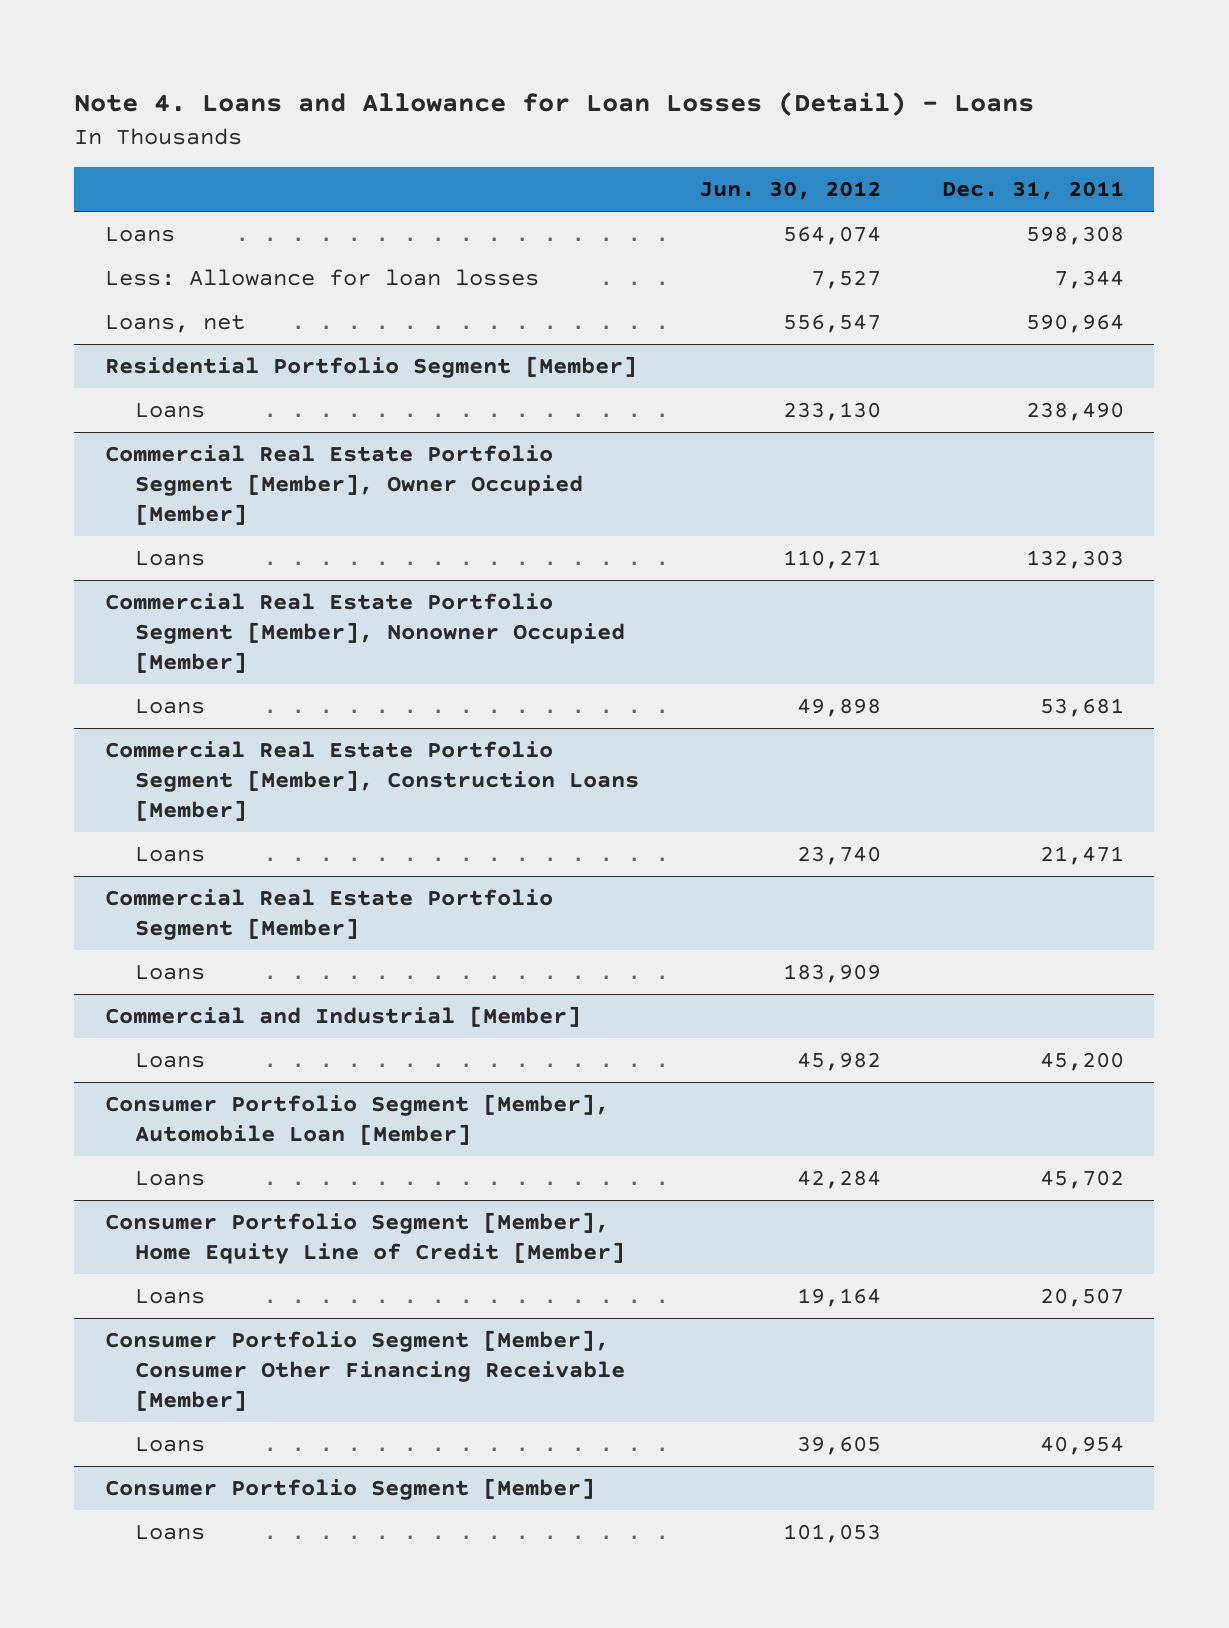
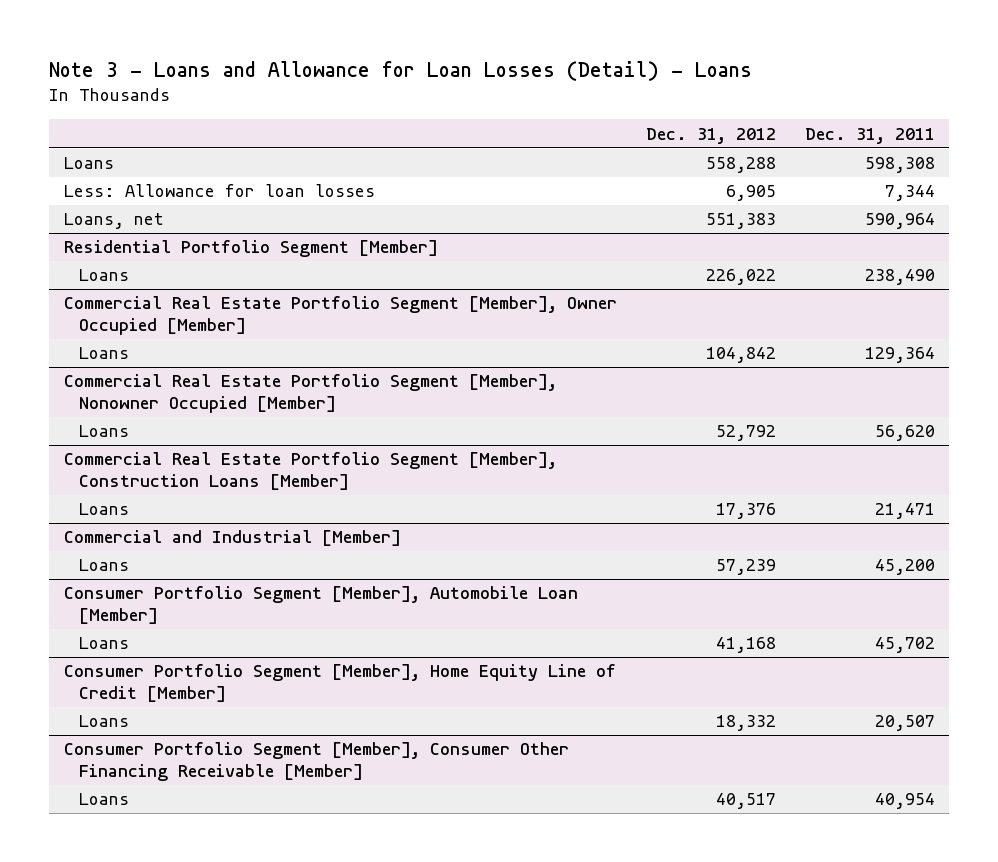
[74,92,1035,117] Note 4. Loans and Allowance for Loan Losses (Detail) - Loans -> [49,61,753,82] Note 3 - Loans and Allowance for Loan Losses (Detail) - Loans
[699,181,882,201] Jun. 30, 2012 -> none
none -> [645,127,776,144] Dec. 31, 2012
[1025,549,1124,569] 132,303 -> [864,347,935,364] 129,364
[1039,697,1124,717] 53,681 -> [874,425,935,442] 56,620
[104,888,553,940] Commercial Real Estate Portfolio Segment [Member] -> none
[134,963,205,980] Loans -> none
[104,1477,595,1500] Consumer Portfolio Segment [Member] -> none
[134,1523,205,1540] Loans -> none

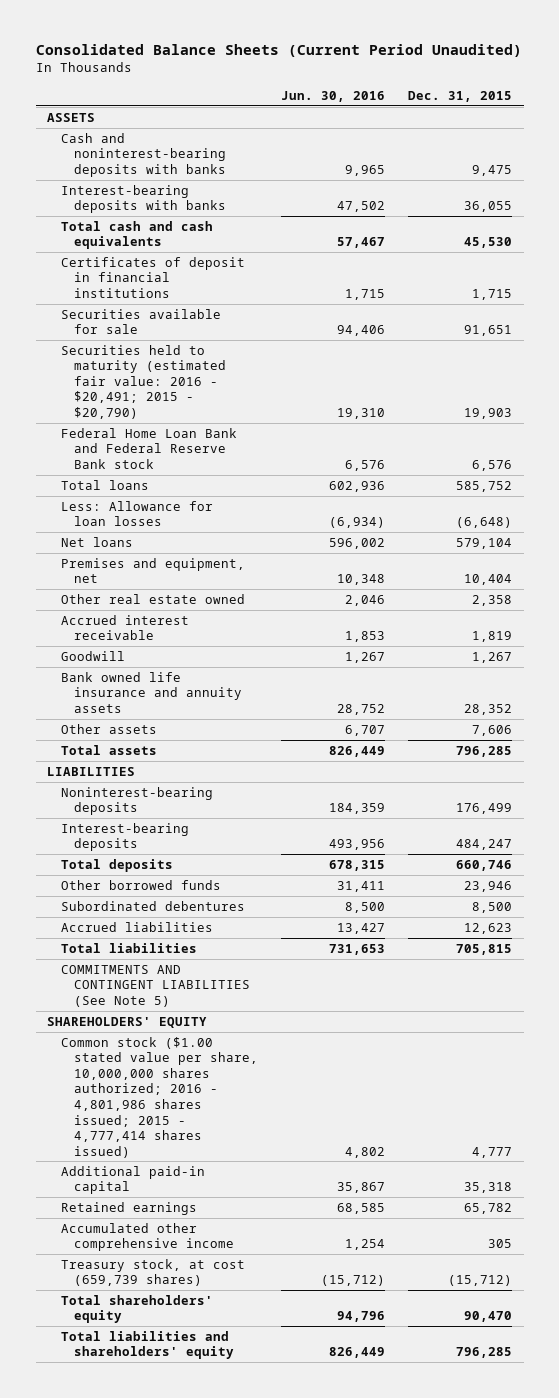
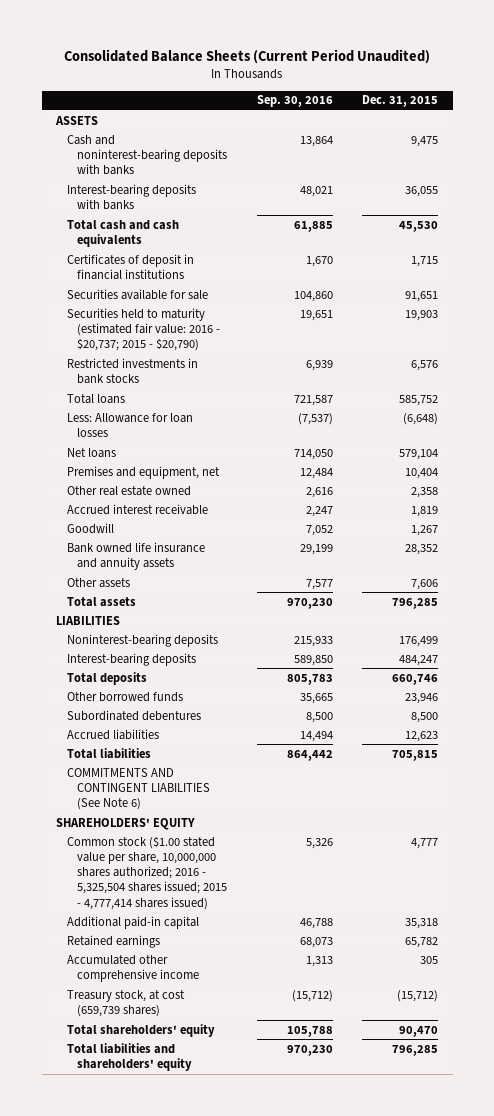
[280,90,385,102] Jun. 30, 2016 -> none
none -> [256,95,333,108] Sep. 30, 2016
[60,344,226,419] Securities held to maturity (estimated fair value: 2016 - $20,491; 2015 - $20,790) -> [66,307,221,352] Securities held to maturity (estimated fair value: 2016 - $20,737; 2015 - $20,790)
[60,427,237,469] Federal Home Loan Bank and Federal Reserve Bank stock -> [66,357,198,385] Restricted investments in bank stocks
[60,964,250,1007] COMMITMENTS AND CONTINGENT LIABILITIES (See Note 5) -> [66,767,211,811] COMMITMENTS AND CONTINGENT LIABILITIES (See Note 6)
[60,1036,258,1158] Common stock ($1.00 stated value per share, 10,000,000 shares authorized; 2016 - 4,801,986 shares issued; 2015 - 4,777,414 shares issued) -> [66,835,228,910] Common stock ($1.00 stated value per share, 10,000,000 shares authorized; 2016 - 5,325,504 shares issued; 2015 - 4,777,414 shares issued)

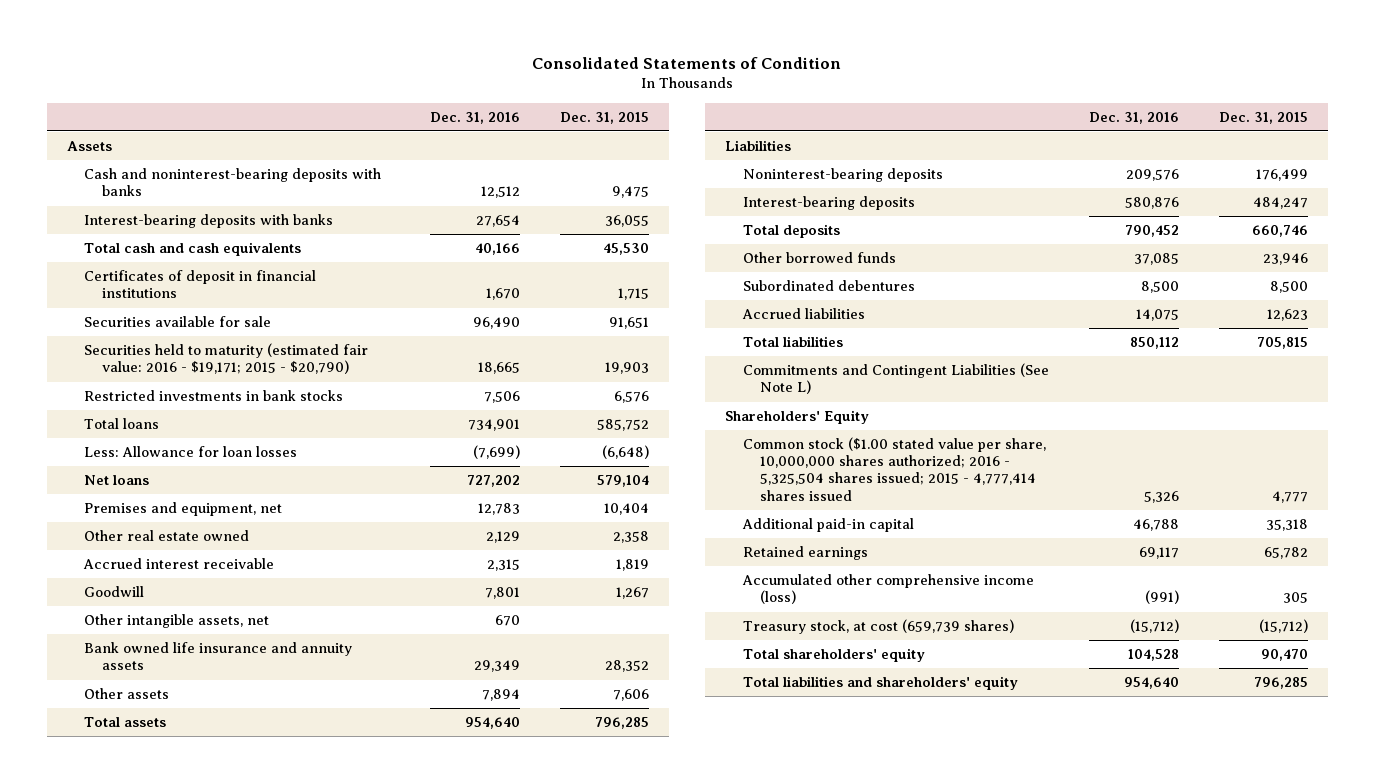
[64,49,431,65] Consolidated Balance Sheets (Current Period Unaudited) -> [532,56,842,69] Consolidated Statements of Condition
[256,95,333,108] Sep. 30, 2016 -> none
none -> [430,111,521,124] Dec. 31, 2016
[55,115,99,125] ASSETS -> [66,141,112,152] Assets
[66,307,221,352] Securities held to maturity (estimated fair value: 2016 - $20,737; 2015 - $20,790) -> [84,343,369,375] Securities held to maturity (estimated fair value: 2016 - $19,171; 2015 - $20,790)
none -> [84,614,270,629] Other intangible assets, net
[56,615,121,625] LIABILITIES -> [725,140,792,152] Liabilities
[66,767,211,811] COMMITMENTS AND CONTINGENT LIABILITIES (See Note 6) -> [742,363,1049,395] Commitments and Contingent Liabilities (See Note L)
[56,817,196,830] SHAREHOLDERS' EQUITY -> [725,410,870,425] Shareholders' Equity
[66,835,228,910] Common stock ($1.00 stated value per share, 10,000,000 shares authorized; 2016 - 5,325,504 shares issued; 2015 - 4,777,414 shares issued) -> [742,437,1046,501] Common stock ($1.00 stated value per share, 10,000,000 shares authorized; 2016 - 5,325,504 shares issued; 2015 - 4,777,414 shares issued
[66,954,200,983] Accumulated other comprehensive income -> [741,574,1034,605] Accumulated other comprehensive income (loss)

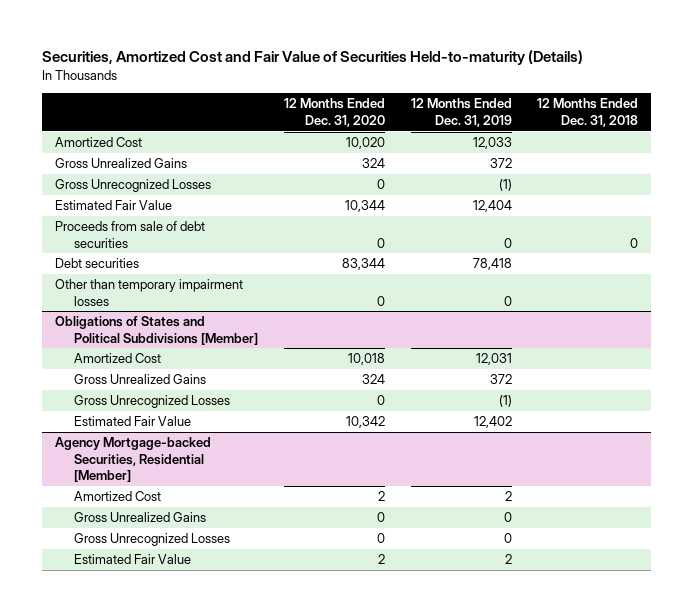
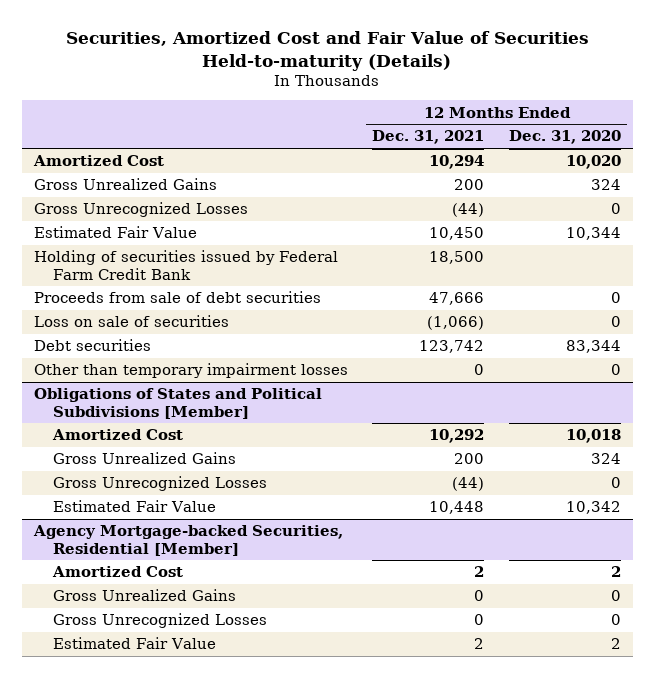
[410,98,512,127] 12 Months Ended Dec. 31, 2019 -> none
[537,98,639,127] 12 Months Ended Dec. 31, 2018 -> none
none -> [372,130,485,145] Dec. 31, 2021
none -> [34,250,339,280] Holding of securities issued by Federal Farm Credit Bank
none -> [34,315,230,328] Loss on sale of securities

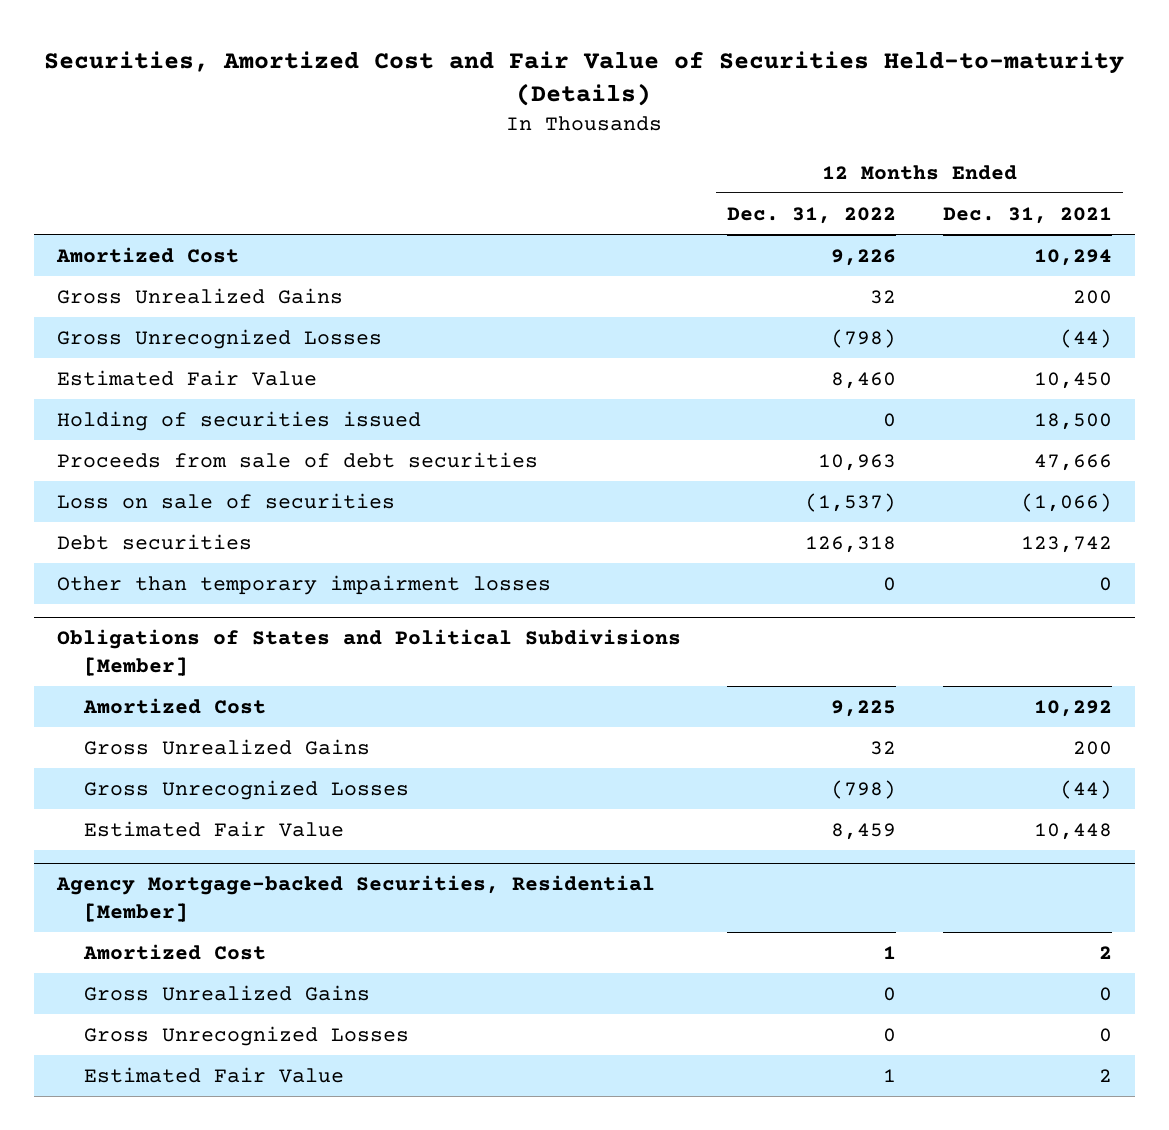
[508,130,621,145] Dec. 31, 2020 -> none
none -> [727,206,897,224] Dec. 31, 2022
[34,250,339,280] Holding of securities issued by Federal Farm Credit Bank -> [57,410,422,431] Holding of securities issued

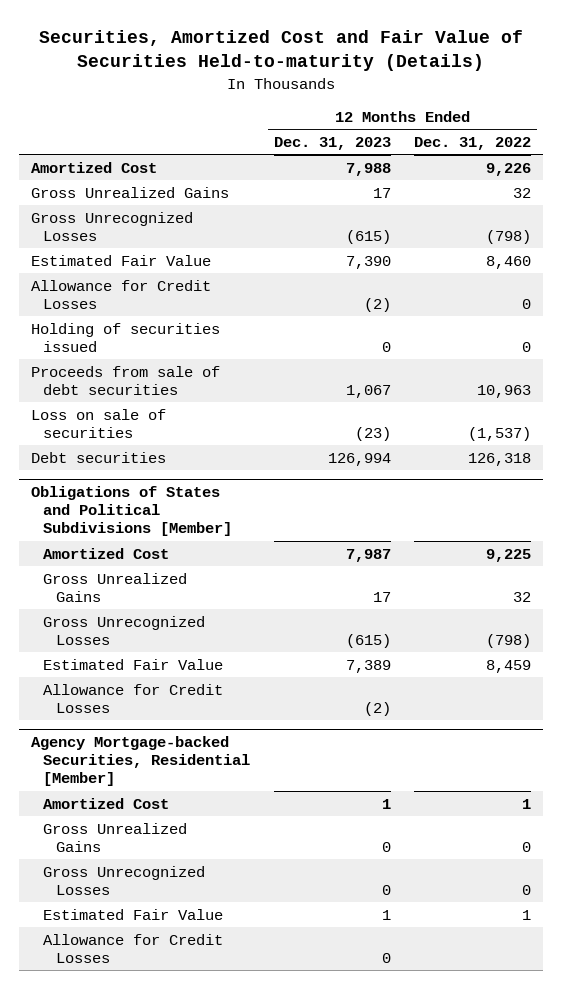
[942,206,1112,224] Dec. 31, 2021 -> none
none -> [273,136,391,150] Dec. 31, 2023
none -> [30,279,211,309] Allowance for Credit Losses
[57,574,552,595] Other than temporary impairment losses -> none
none -> [43,683,224,713] Allowance for Credit Losses
none -> [43,933,224,963] Allowance for Credit Losses

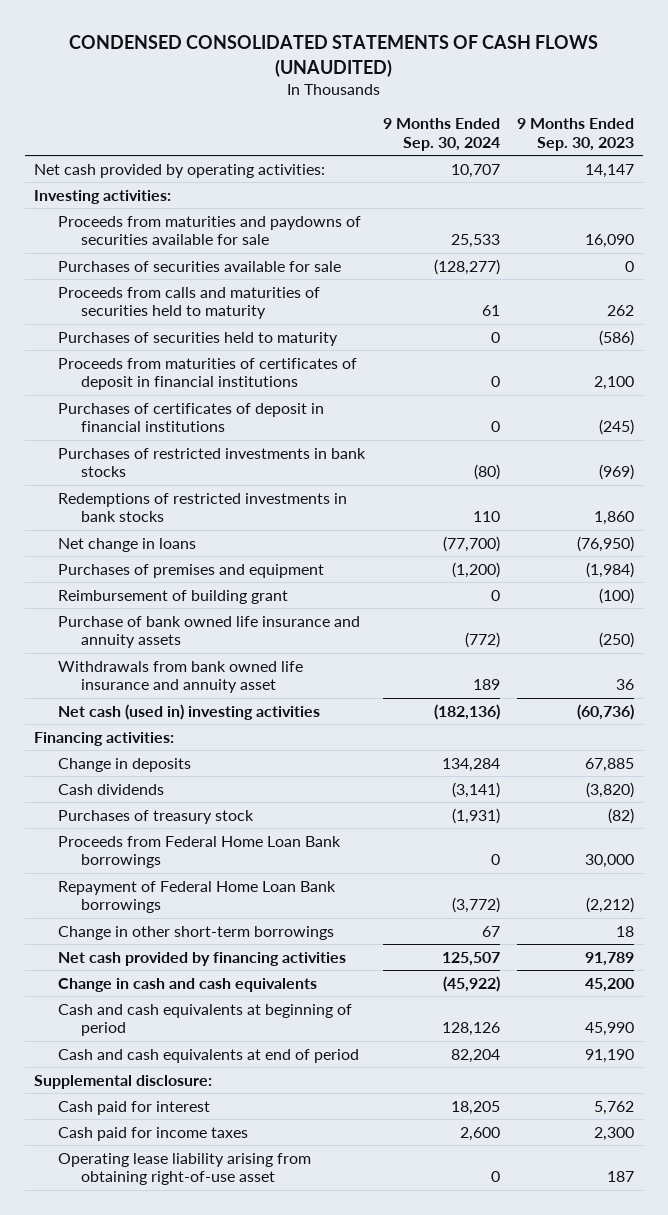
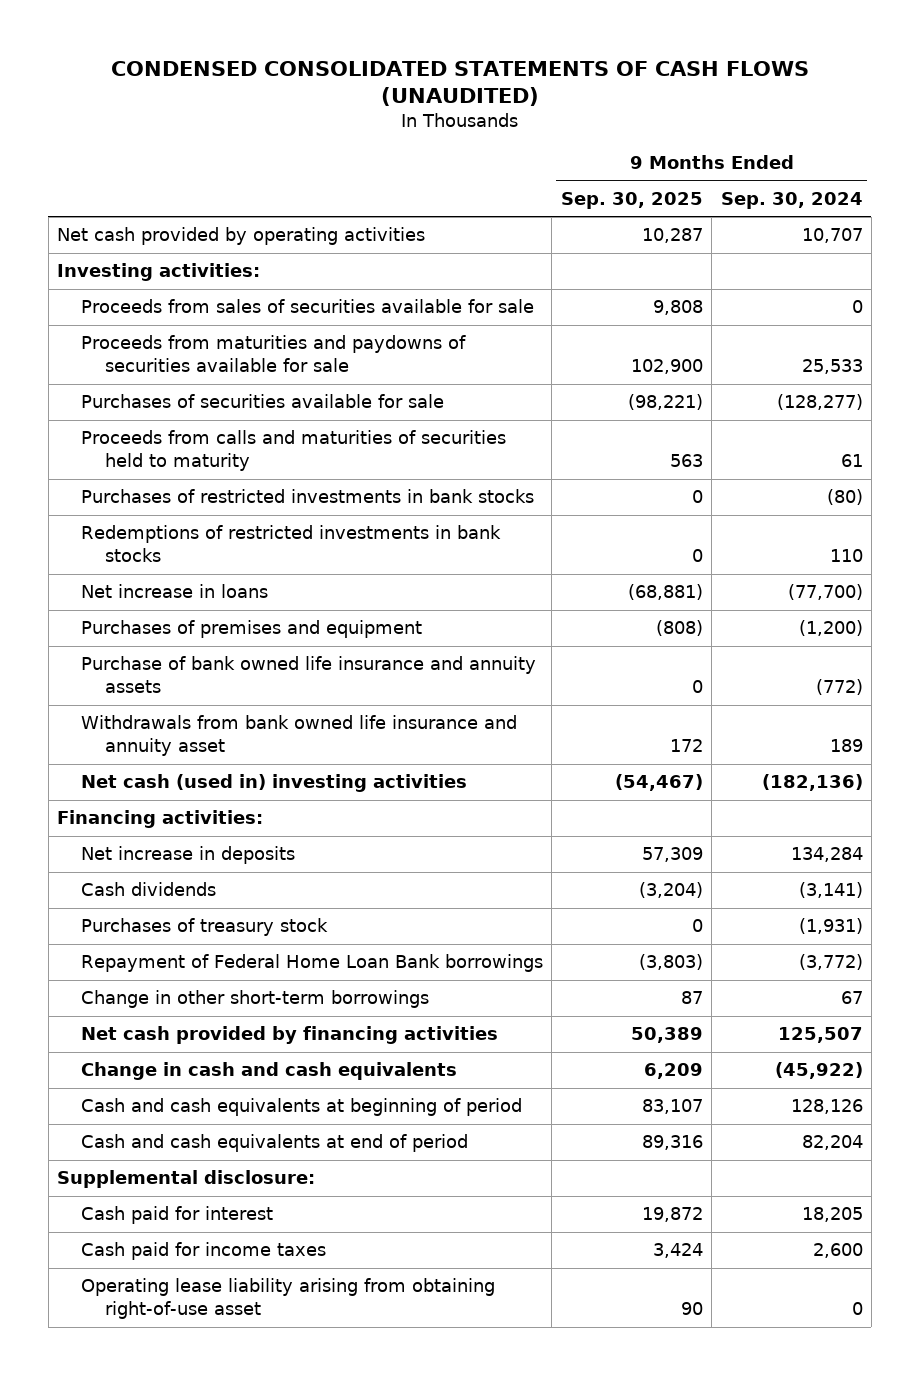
[517,118,635,151] 9 Months Ended Sep. 30, 2023 -> none
none -> [560,191,703,209] Sep. 30, 2025
[34,163,326,178] Net cash provided by operating activities: -> [57,227,426,246] Net cash provided by operating activities
none -> [81,299,535,314] Proceeds from sales of securities available for sale
[57,331,338,346] Purchases of securities held to maturity -> none
[57,357,357,391] Proceeds from maturities of certificates of deposit in financial institutions -> none
[57,402,324,433] Purchases of certificates of deposit in financial institutions -> none
[57,537,196,552] Net change in loans -> [81,584,269,599] Net increase in loans
[57,589,288,604] Reimbursement of building grant -> none
[57,757,191,772] Change in deposits -> [81,846,296,865] Net increase in deposits
[57,835,341,869] Proceeds from Federal Home Loan Bank borrowings -> none

